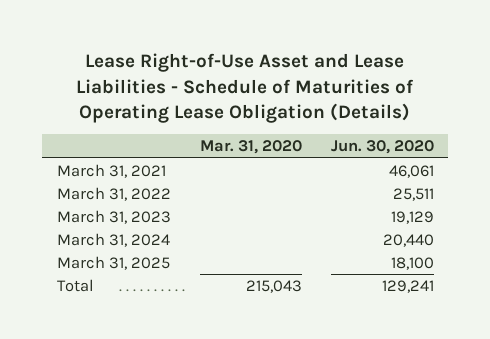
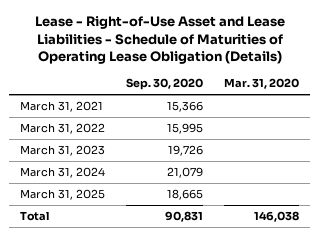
[76,53,415,124] Lease Right-of-Use Asset and Lease Liabilities - Schedule of Maturities of Operating Lease Obligation (Details) -> [34,16,285,65] Lease - Right-of-Use Asset and Lease Liabilities - Schedule of Maturities of Operating Lease Obligation (Details)
[330,140,434,155] Jun. 30, 2020 -> none
none -> [126,78,204,91] Sep. 30, 2020
[245,279,302,293] 215,043 -> [254,211,300,223] 146,038

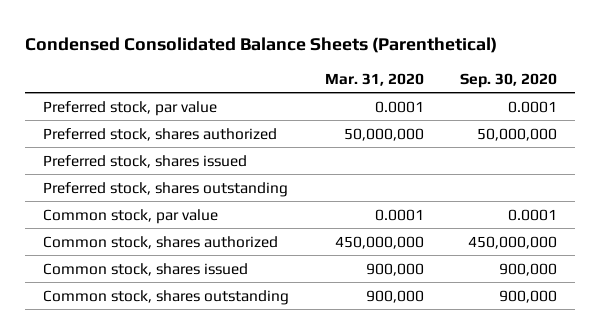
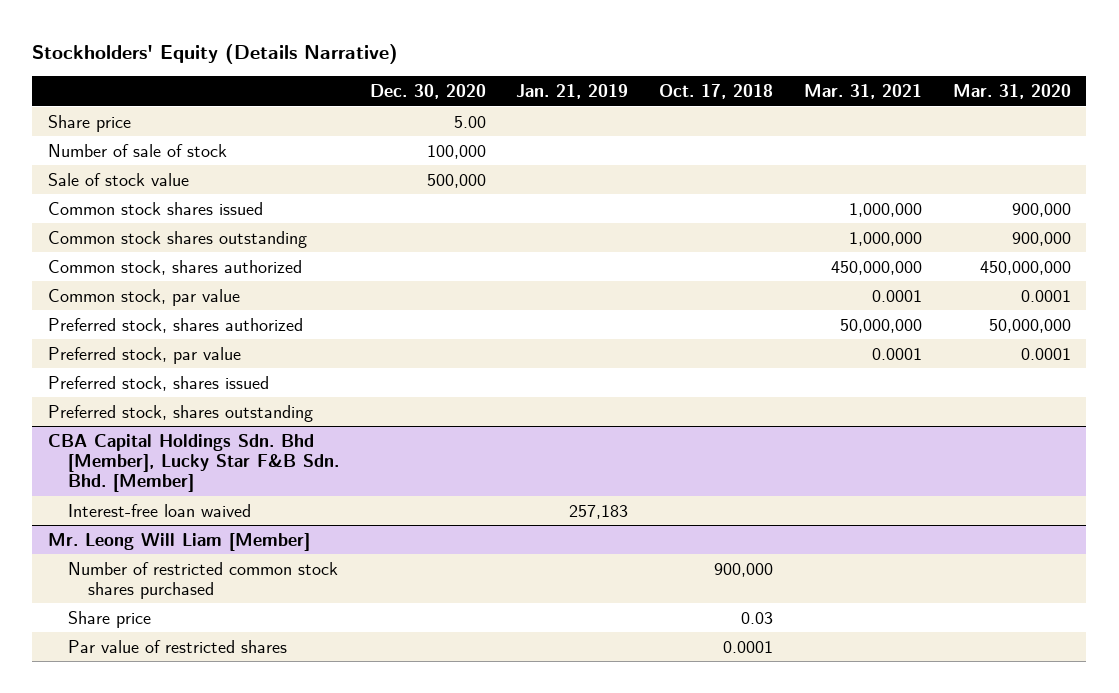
[25,36,498,53] Condensed Consolidated Balance Sheets (Parenthetical) -> [32,44,399,65] Stockholders' Equity (Details Narrative)
[460,72,558,88] Sep. 30, 2020 -> none
none -> [369,84,486,100] Dec. 30, 2020
none -> [516,84,629,100] Jan. 21, 2019
none -> [659,84,774,100] Oct. 17, 2018
none -> [804,84,923,100] Mar. 31, 2021
none -> [47,114,131,132] Share price
none -> [47,143,227,157] Number of sale of stock
none -> [47,172,189,186] Sale of stock value
none -> [47,201,263,215] Common stock shares issued
none -> [47,230,307,248] Common stock shares outstanding
[43,235,279,249] Common stock, shares authorized -> [47,259,302,275] Common stock, shares authorized
[43,208,219,224] Common stock, par value -> [47,288,240,306] Common stock, par value
[43,100,218,116] Preferred stock, par value -> [47,346,241,364] Preferred stock, par value
[43,262,249,276] Common stock, shares issued -> none
[43,289,290,305] Common stock, shares outstanding -> none
none -> [47,433,339,493] CBA Capital Holdings Sdn. Bhd [Member], Lucky Star F&B Sdn. Bhd. [Member]
none -> [67,503,251,517] Interest-free loan waived
none -> [47,532,310,551] Mr. Leong Will Liam [Member]
none -> [67,561,338,599] Number of restricted common stock shares purchased
none -> [67,610,151,628] Share price
none -> [67,639,287,653] Par value of restricted shares

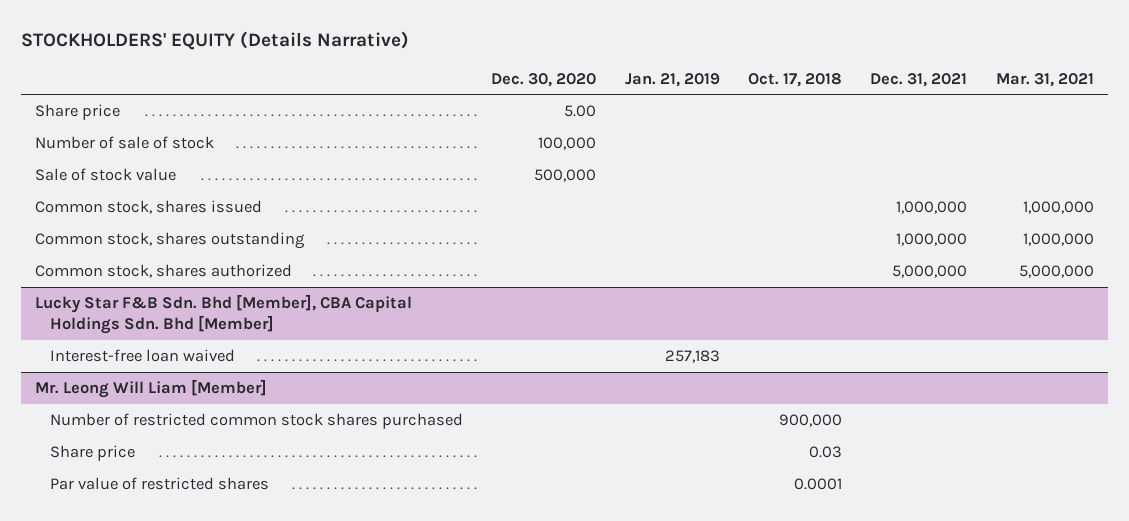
[32,44,399,65] Stockholders' Equity (Details Narrative) -> [21,31,410,51] STOCKHOLDERS' EQUITY (Details Narrative)
[952,84,1071,100] Mar. 31, 2020 -> none
none -> [870,72,968,87] Dec. 31, 2021
[47,288,240,306] Common stock, par value -> none
[47,317,303,333] Preferred stock, shares authorized -> none
[47,346,241,364] Preferred stock, par value -> none
[47,375,269,391] Preferred stock, shares issued -> none
[47,404,313,422] Preferred stock, shares outstanding -> none
[47,201,263,215] Common stock shares issued -> [35,199,263,214] Common stock, shares issued
[47,230,307,248] Common stock shares outstanding -> [35,231,306,249] Common stock, shares outstanding
[831,260,923,275] 450,000,000 -> [1018,264,1094,278] 5,000,000
[47,433,339,493] CBA Capital Holdings Sdn. Bhd [Member], Lucky Star F&B Sdn. Bhd. [Member] -> [35,293,413,335] Lucky Star F&B Sdn. Bhd [Member], CBA Capital Holdings Sdn. Bhd [Member]

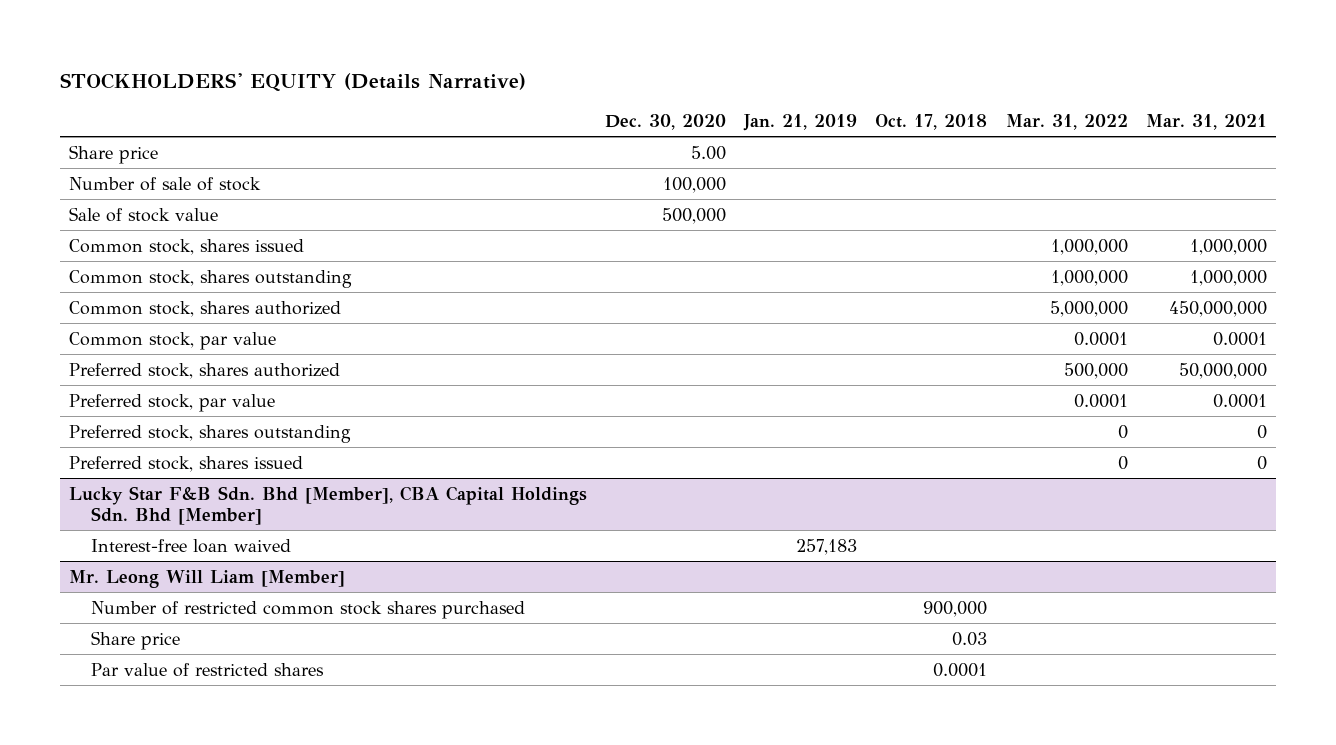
[870,72,968,87] Dec. 31, 2021 -> none
none -> [1005,114,1128,131] Mar. 31, 2022
[1018,264,1094,278] 5,000,000 -> [1168,300,1267,317] 450,000,000
none -> [68,331,276,350] Common stock, par value
none -> [68,362,340,379] Preferred stock, shares authorized
none -> [68,393,275,412] Preferred stock, par value
none -> [68,424,351,443] Preferred stock, shares outstanding
none -> [68,455,303,472] Preferred stock, shares issued

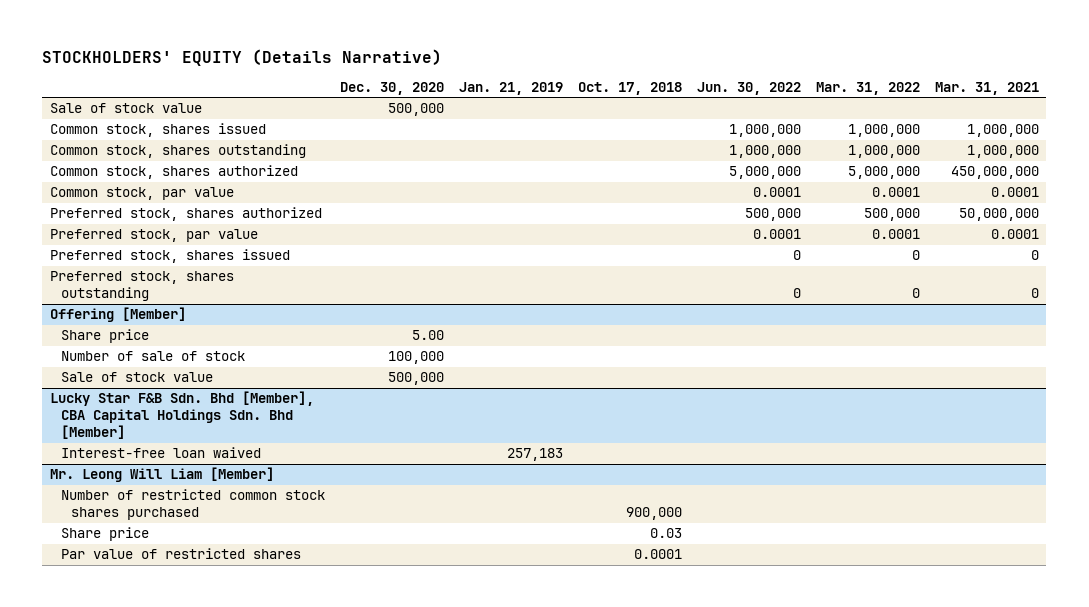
none -> [696,82,801,96] Jun. 30, 2022
[68,144,158,164] Share price -> none
[68,176,261,191] Number of sale of stock -> none
[68,424,351,443] Preferred stock, shares outstanding -> [49,271,234,302] Preferred stock, shares outstanding
none -> [49,307,186,323] Offering [Member]
none -> [60,329,149,344] Share price
none -> [60,351,245,362] Number of sale of stock
none -> [60,372,213,383] Sale of stock value

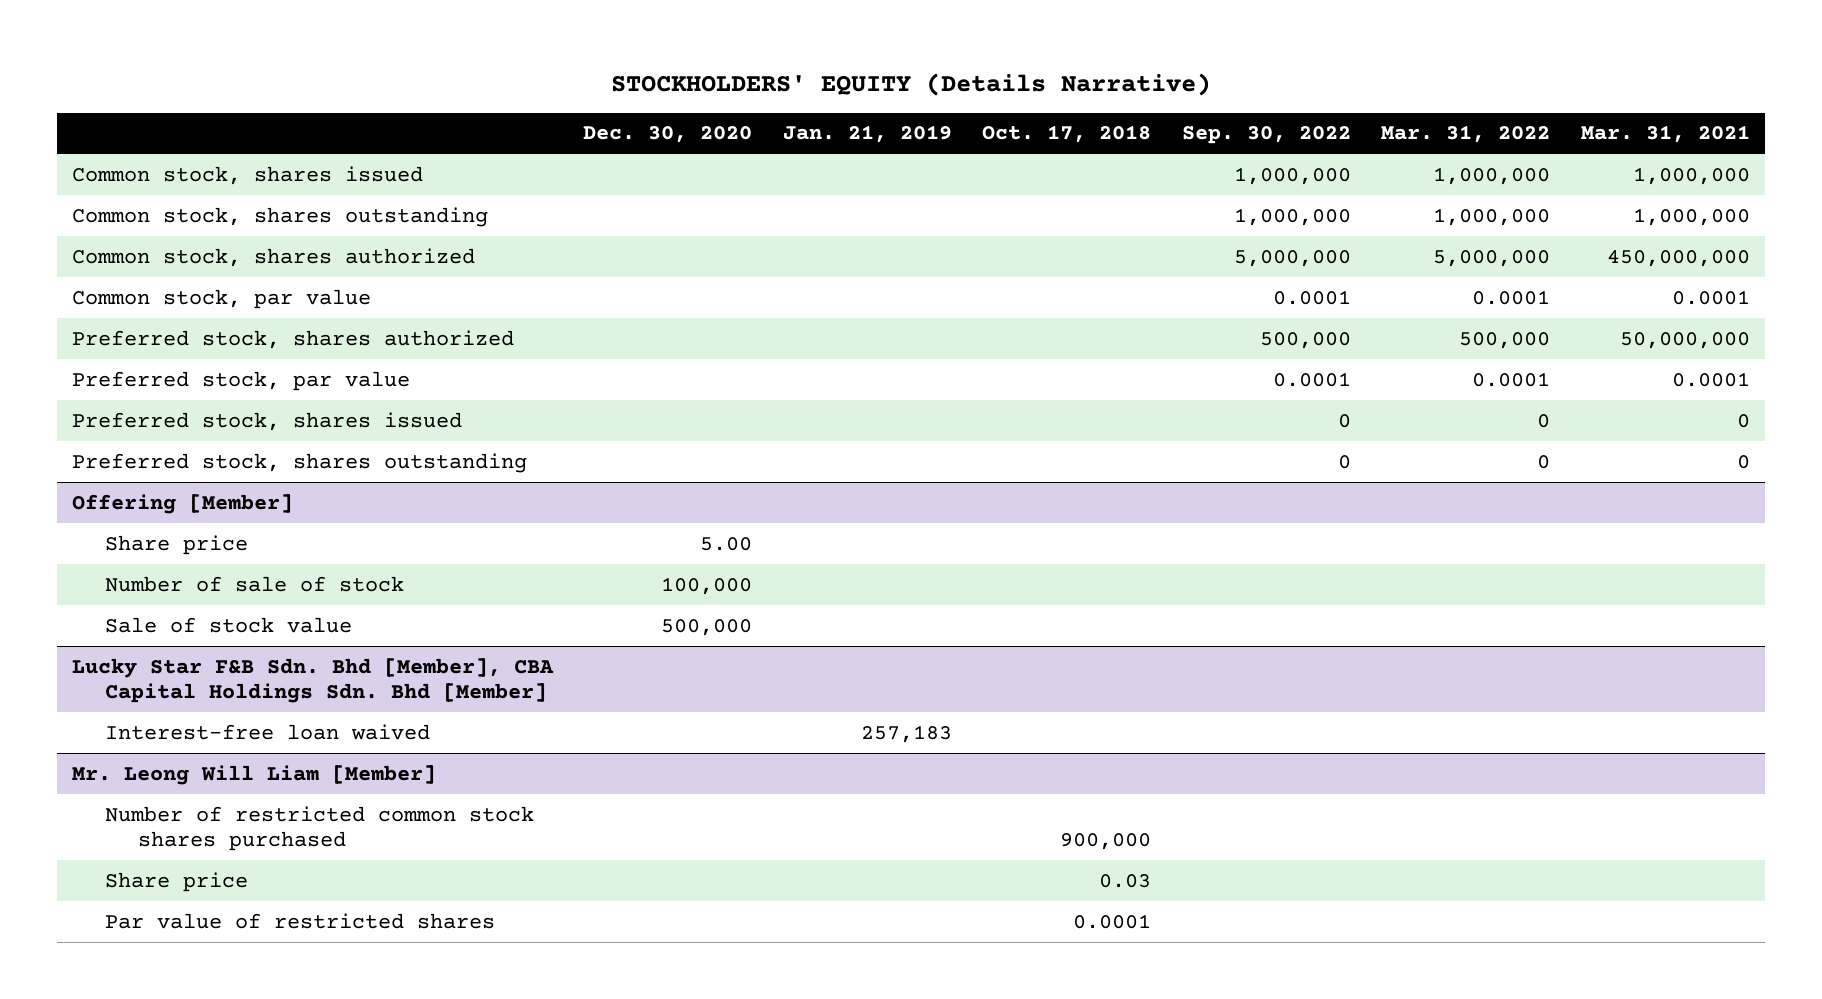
[696,82,801,96] Jun. 30, 2022 -> none
none -> [1181,126,1351,145] Sep. 30, 2022
[49,103,202,114] Sale of stock value -> none

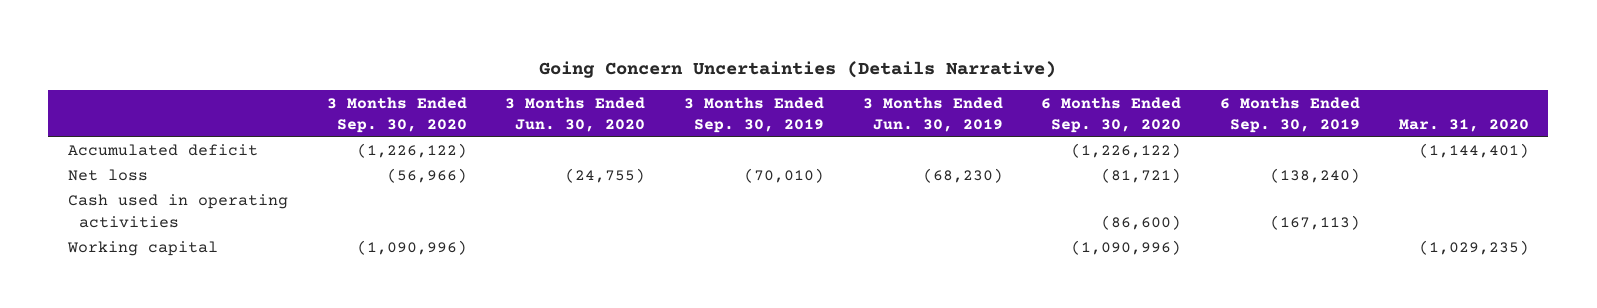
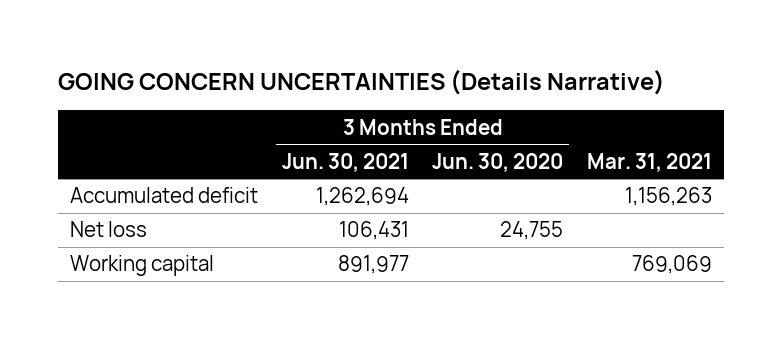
[539,60,1057,78] Going Concern Uncertainties (Details Narrative) -> [58,70,666,96] GOING CONCERN UNCERTAINTIES (Details Narrative)
[326,96,467,134] 3 Months Ended Sep. 30, 2020 -> none
[683,96,824,134] 3 Months Ended Sep. 30, 2019 -> none
[862,96,1003,133] 3 Months Ended Jun. 30, 2019 -> none
[1041,96,1182,134] 6 Months Ended Sep. 30, 2020 -> none
[1220,96,1361,134] 6 Months Ended Sep. 30, 2019 -> none
[1398,119,1529,133] Mar. 31, 2020 -> none
none -> [281,152,409,172] Jun. 30, 2021
none -> [587,152,713,172] Mar. 31, 2021
[67,194,288,228] Cash used in operating activities -> none
[565,168,646,184] (24,755) -> [500,221,564,241] 24,755

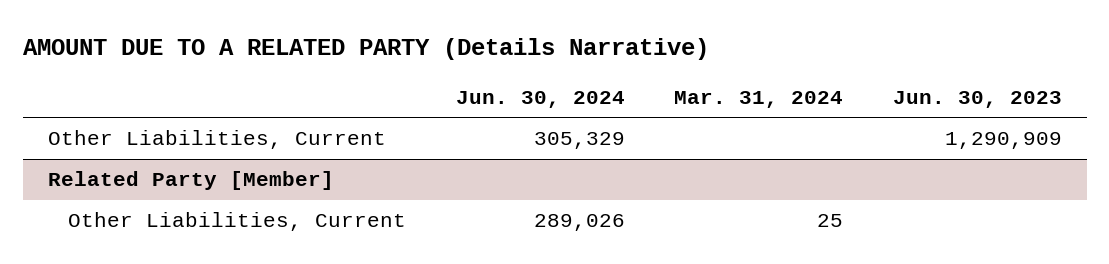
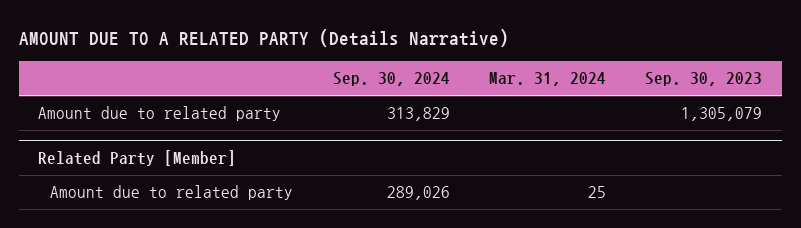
[455,90,625,108] Jun. 30, 2024 -> none
[892,90,1062,108] Jun. 30, 2023 -> none
none -> [332,72,450,87] Sep. 30, 2024
none -> [645,72,763,87] Sep. 30, 2023
[47,130,386,150] Other Liabilities, Current -> [38,106,282,122] Amount due to related party
[68,212,407,232] Other Liabilities, Current -> [50,185,294,201] Amount due to related party

